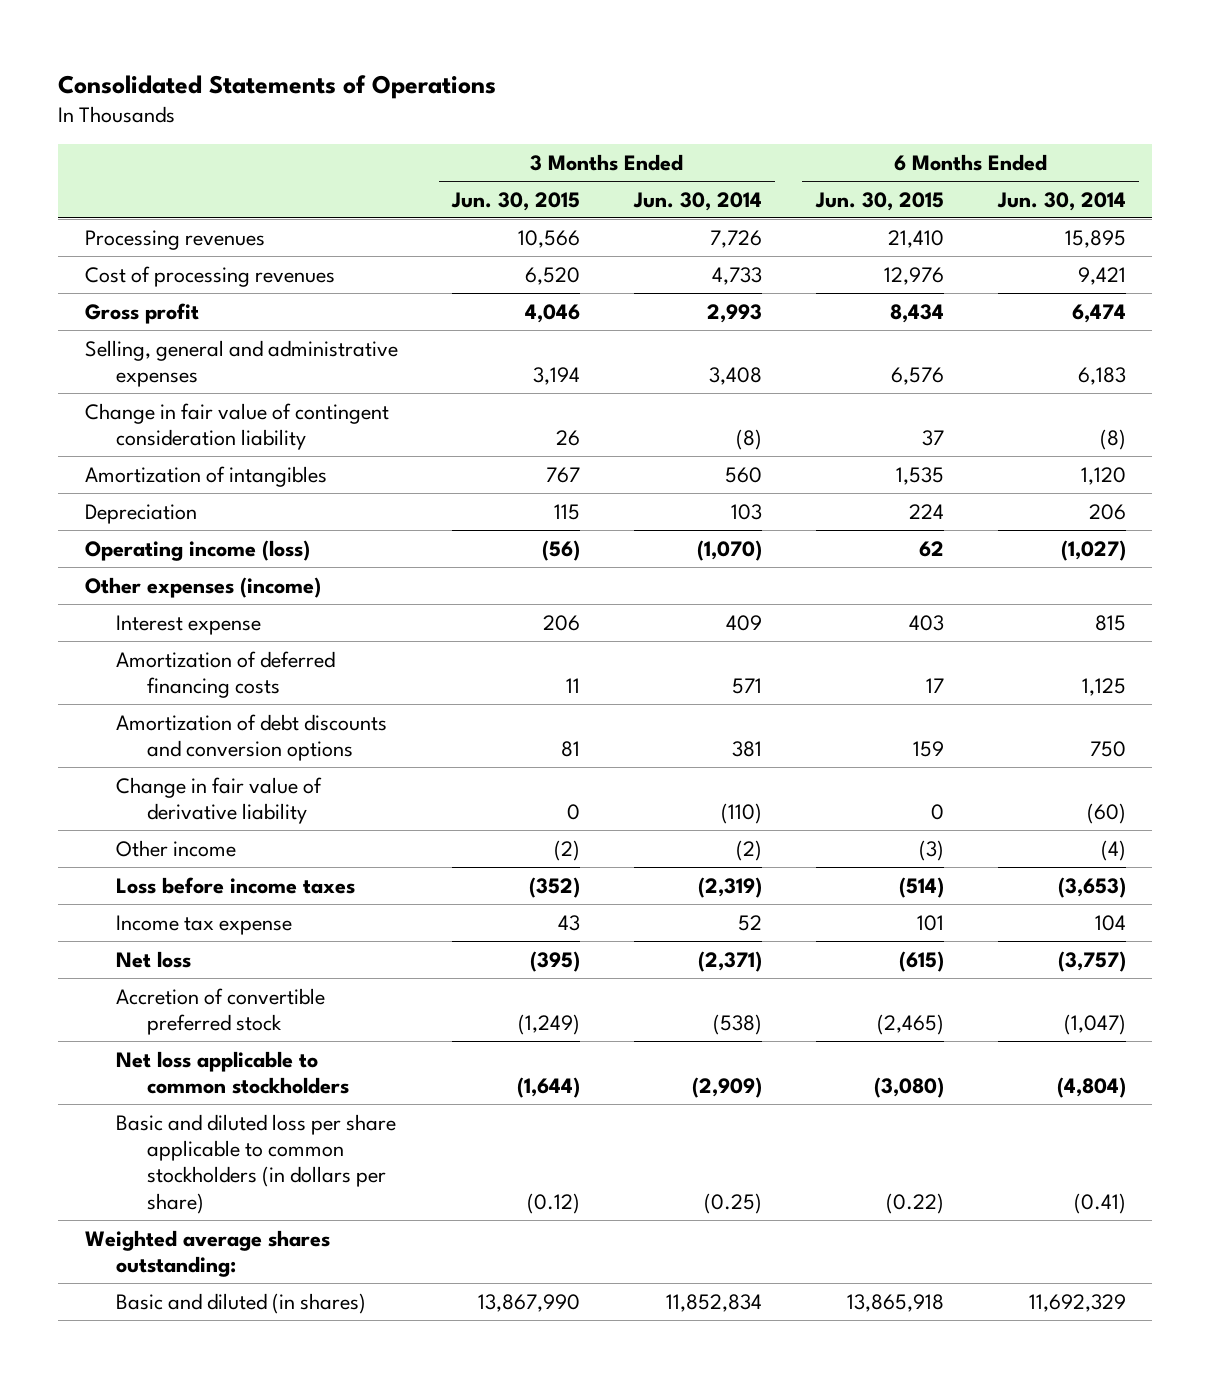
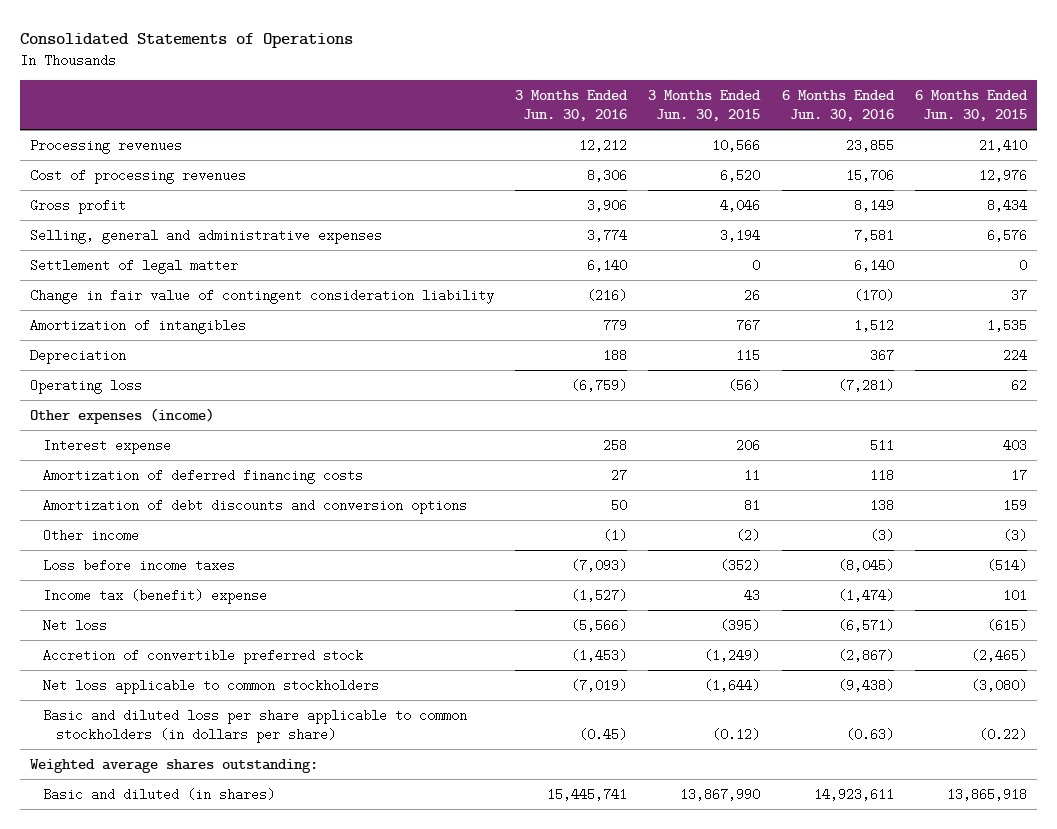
[632,191,762,211] Jun. 30, 2014 -> none
[996,191,1126,211] Jun. 30, 2014 -> none
none -> [515,90,629,122] 3 Months Ended Jun. 30, 2016
none -> [781,90,895,122] 6 Months Ended Jun. 30, 2016
none -> [30,258,239,274] Settlement of legal matter
[85,539,311,561] Operating income (loss) -> [30,378,143,394] Operating loss
[116,776,323,824] Change in fair value of derivative liability -> none
[116,914,293,935] Income tax expense -> [43,588,268,604] Income tax (benefit) expense

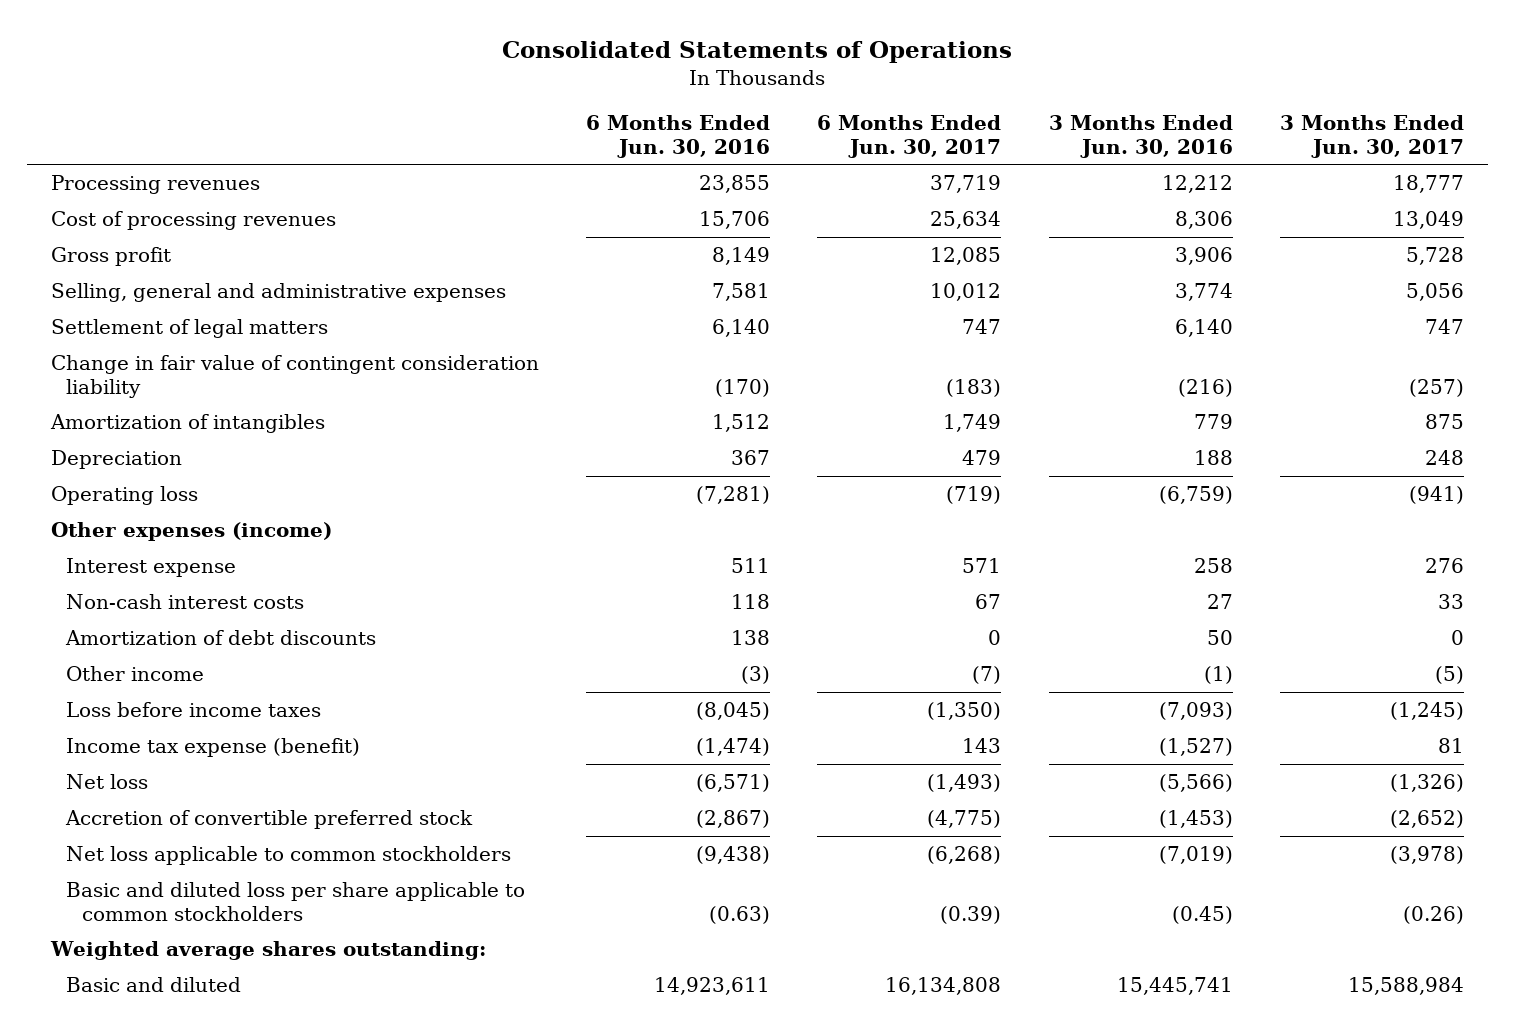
[648,90,762,122] 3 Months Ended Jun. 30, 2015 -> none
[914,90,1028,122] 6 Months Ended Jun. 30, 2015 -> none
none -> [817,115,1002,158] 6 Months Ended Jun. 30, 2017
none -> [1279,115,1464,158] 3 Months Ended Jun. 30, 2017
[30,258,239,274] Settlement of legal matter -> [50,319,328,339] Settlement of legal matters
[43,468,364,484] Amortization of deferred financing costs -> [66,594,305,610] Non-cash interest costs
[43,498,468,514] Amortization of debt discounts and conversion options -> [65,630,377,646] Amortization of debt discounts
[43,588,268,604] Income tax (benefit) expense -> [66,738,361,758] Income tax expense (benefit)
[43,708,468,743] Basic and diluted loss per share applicable to common stockholders (in dollars per share) -> [66,882,526,921] Basic and diluted loss per share applicable to common stockholders
[43,787,276,801] Basic and diluted (in shares) -> [66,977,242,993] Basic and diluted

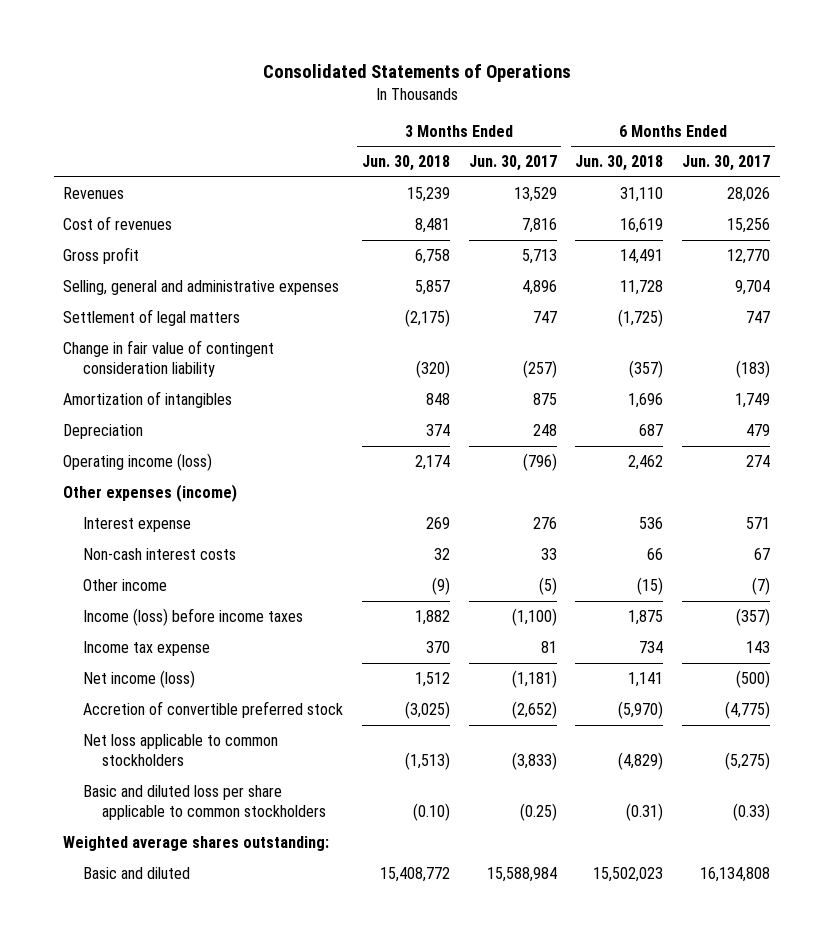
[585,115,770,158] 6 Months Ended Jun. 30, 2016 -> none
[1048,115,1233,158] 3 Months Ended Jun. 30, 2016 -> none
none -> [361,155,450,172] Jun. 30, 2018
none -> [575,155,664,172] Jun. 30, 2018
[50,175,260,195] Processing revenues -> [63,186,125,199] Revenues
[930,175,1002,194] 37,719 -> [727,186,771,202] 28,026
[1392,175,1464,194] 18,777 -> [513,186,557,202] 13,529
[50,211,336,231] Cost of processing revenues -> [63,215,173,230] Cost of revenues
[930,211,1002,230] 25,634 -> [727,217,771,233] 15,256
[1392,211,1464,230] 13,049 -> [521,217,557,233] 7,816
[930,247,1002,266] 12,085 -> [727,248,771,264] 12,770
[1405,247,1464,266] 5,728 -> [521,248,557,264] 5,713
[930,283,1002,302] 10,012 -> [735,279,771,295] 9,704
[1405,283,1464,302] 5,056 -> [521,279,557,295] 4,896
[50,486,198,506] Operating loss -> [63,452,213,471] Operating income (loss)
[946,486,1002,505] (719) -> [746,454,771,467] 274
[1408,486,1464,505] (941) -> [522,452,557,471] (796)
[65,630,377,646] Amortization of debt discounts -> none
[66,702,322,718] Loss before income taxes -> [82,607,303,626] Income (loss) before income taxes
[927,702,1002,721] (1,350) -> [736,607,771,626] (357)
[1389,702,1464,721] (1,245) -> [511,607,557,626] (1,100)
[66,738,361,758] Income tax expense (benefit) -> [82,640,210,656] Income tax expense
[66,774,149,790] Net loss -> [82,669,195,688] Net income (loss)
[927,774,1002,793] (1,493) -> [736,669,771,688] (500)
[1389,774,1464,793] (1,326) -> [511,669,557,688] (1,181)
[927,846,1002,865] (6,268) -> [725,752,771,771] (5,275)
[1389,846,1464,865] (3,978) -> [511,752,557,771] (3,833)
[940,905,1002,924] (0.39) -> [733,803,771,822] (0.33)
[1402,905,1464,924] (0.26) -> [519,803,557,822] (0.25)

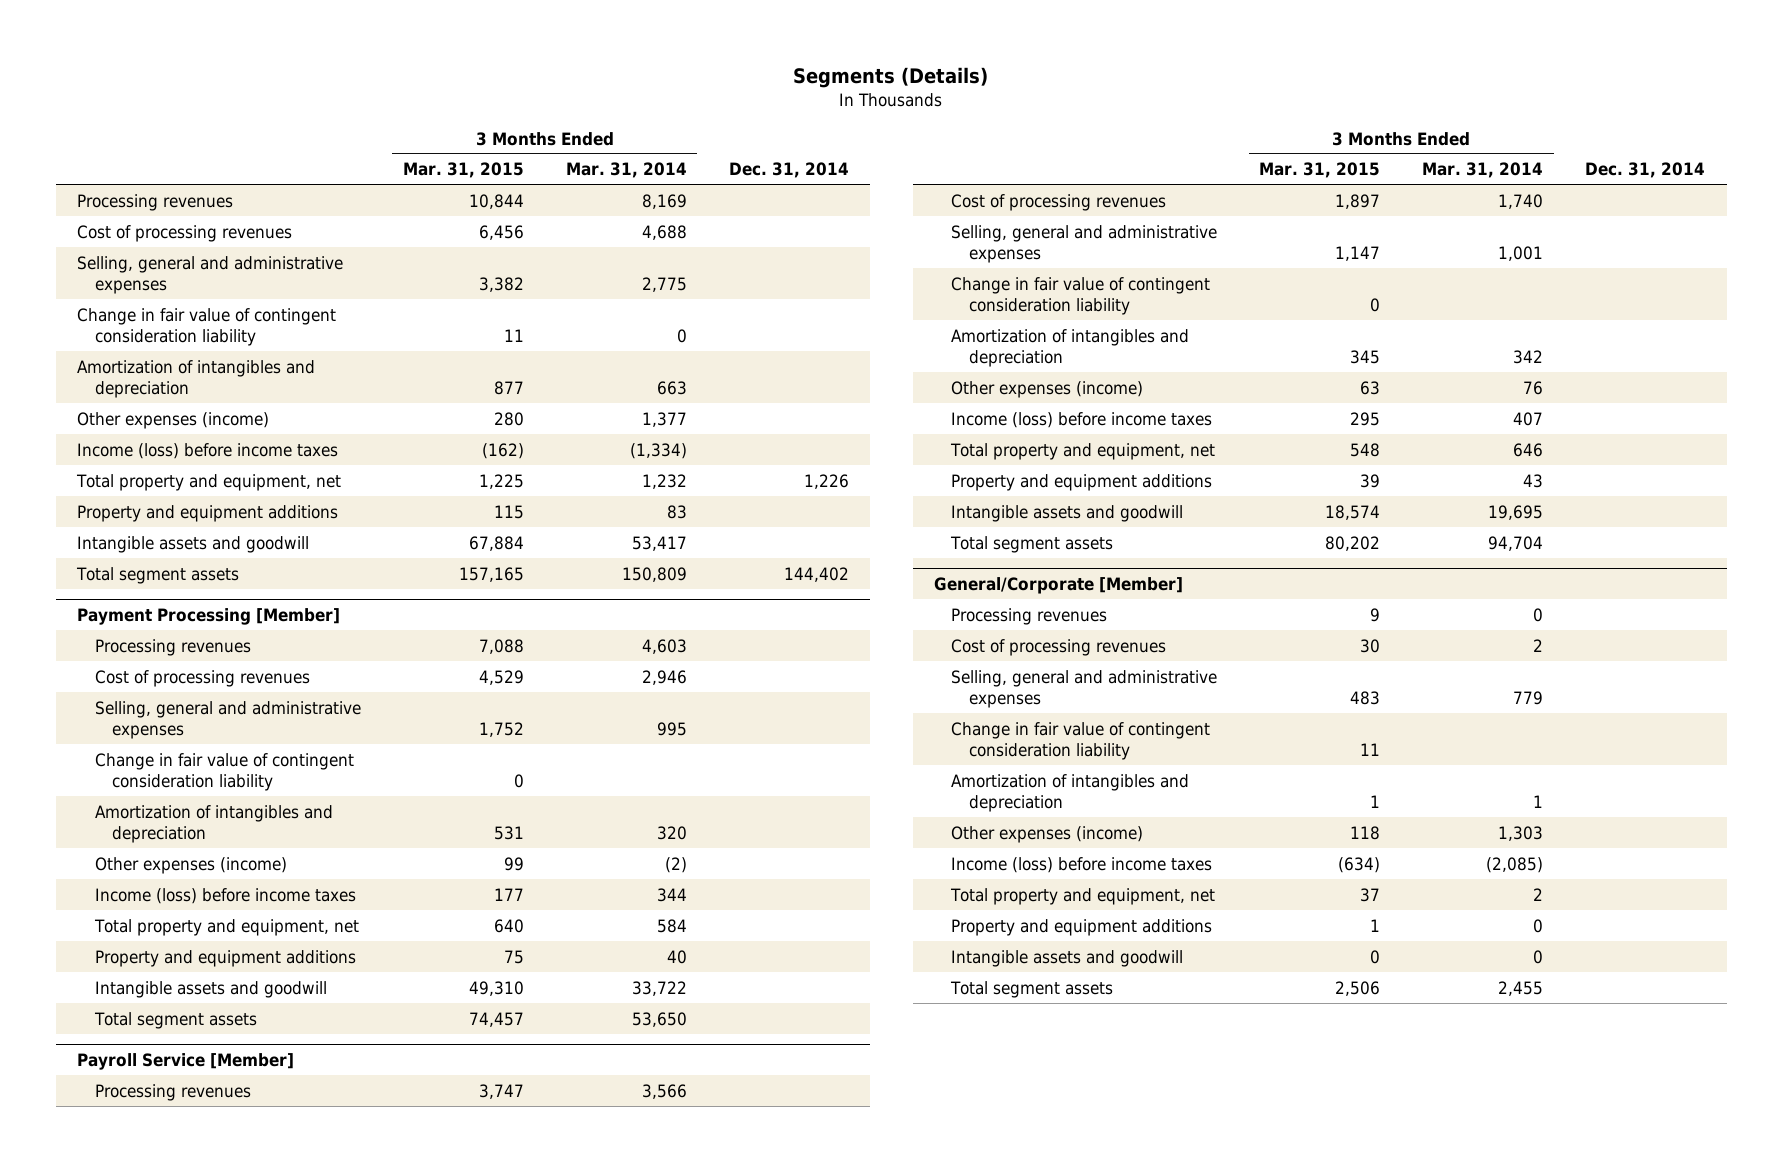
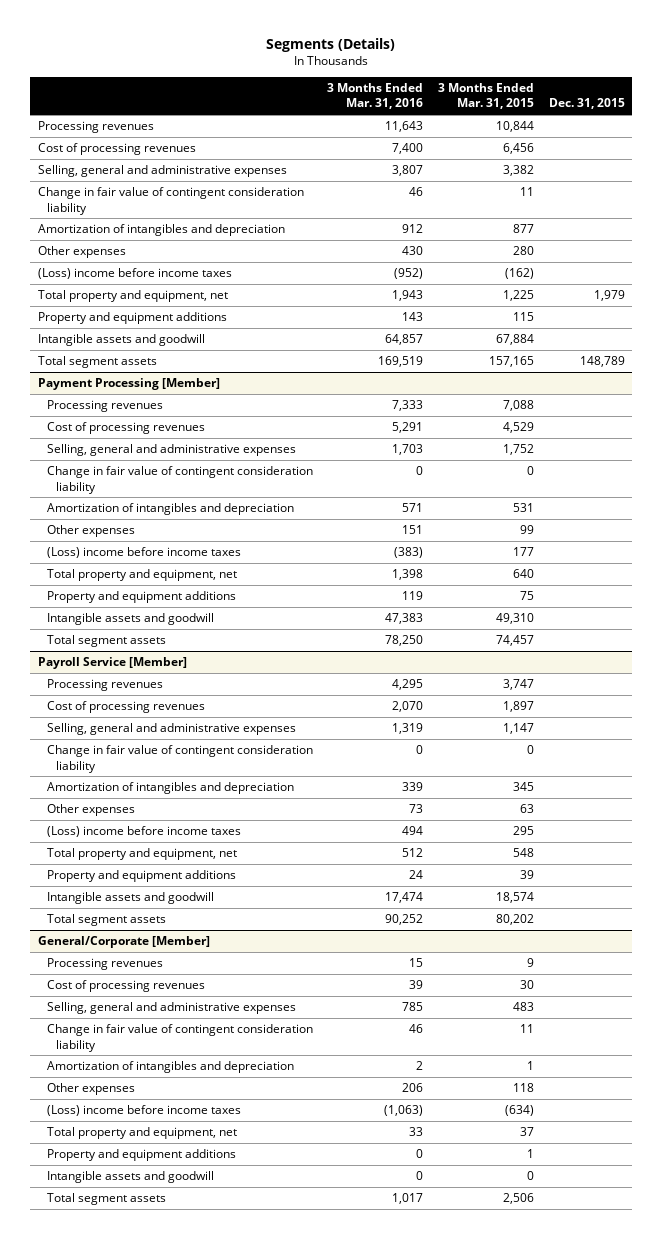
[565,162,687,179] Mar. 31, 2014 -> none
[728,162,849,179] Dec. 31, 2014 -> none
none -> [327,82,424,110] 3 Months Ended Mar. 31, 2016
none -> [548,98,625,110] Dec. 31, 2015
[77,411,270,429] Other expenses (income) -> [37,246,126,259] Other expenses
[77,442,339,459] Income (loss) before income taxes -> [37,268,232,280] (Loss) income before income taxes
[94,856,287,874] Other expenses (income) -> [46,525,135,538] Other expenses
[94,887,356,904] Income (loss) before income taxes -> [46,547,241,559] (Loss) income before income taxes
[951,380,1144,398] Other expenses (income) -> [46,804,135,817] Other expenses
[951,411,1213,428] Income (loss) before income taxes -> [46,826,241,838] (Loss) income before income taxes
[951,825,1144,843] Other expenses (income) -> [46,1083,135,1096] Other expenses
[951,856,1213,873] Income (loss) before income taxes -> [46,1105,241,1117] (Loss) income before income taxes

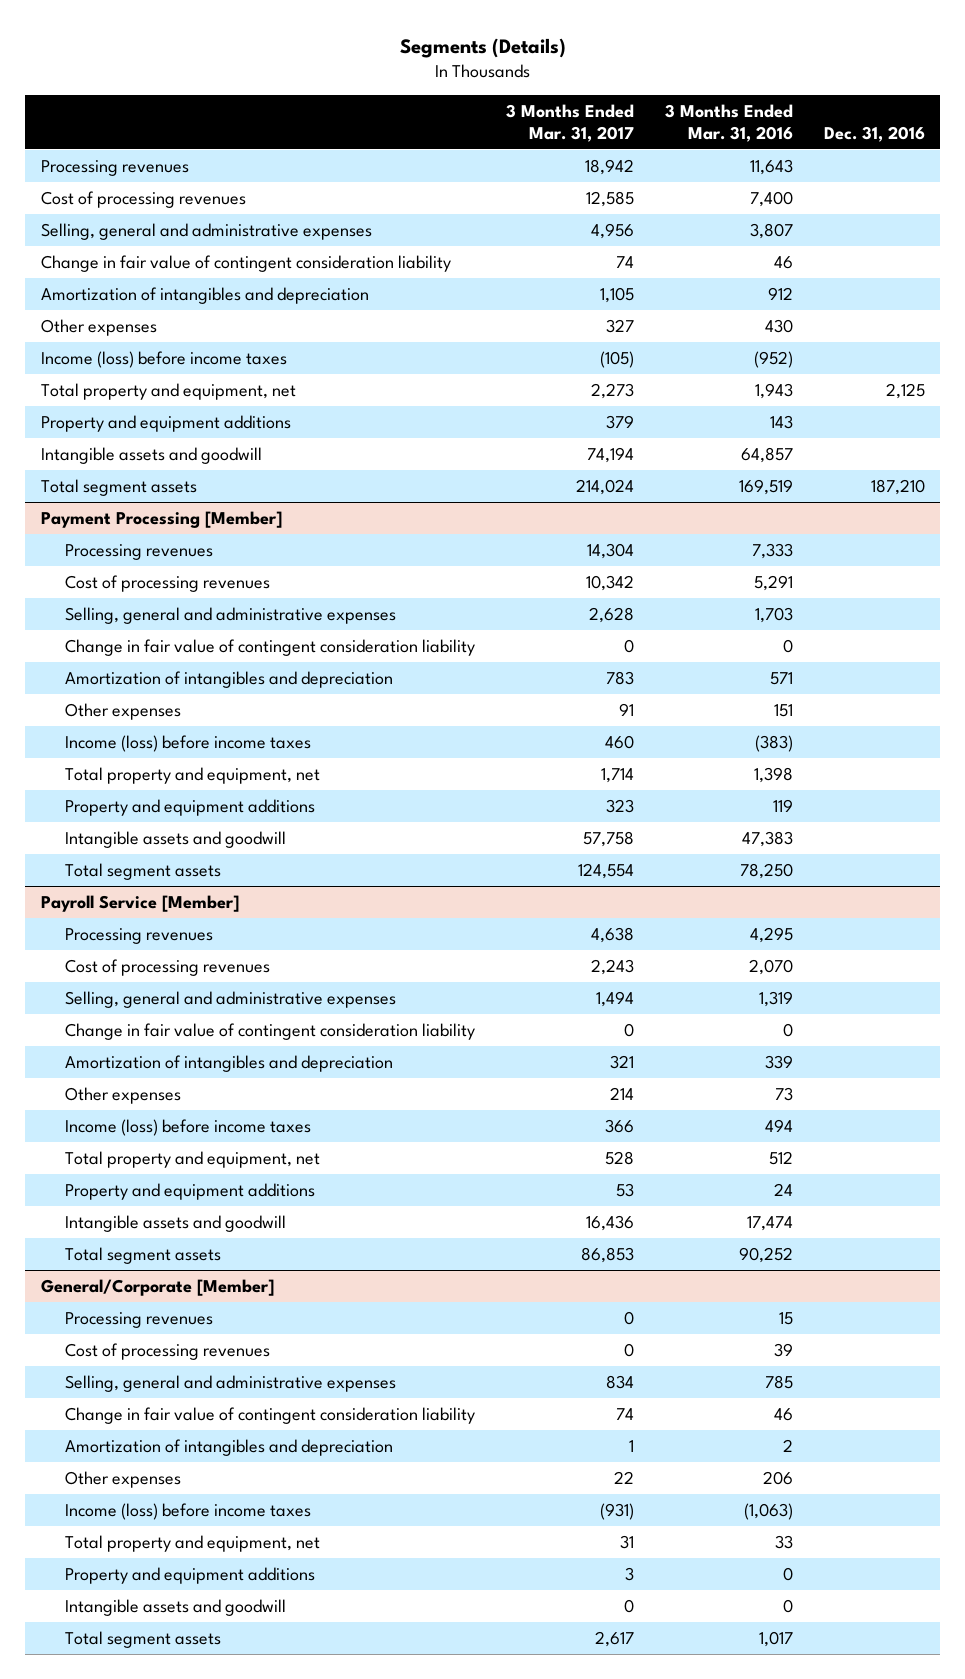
[438,82,535,110] 3 Months Ended Mar. 31, 2015 -> none
[548,98,625,110] Dec. 31, 2015 -> none
none -> [505,103,634,142] 3 Months Ended Mar. 31, 2017
none -> [823,125,925,142] Dec. 31, 2016
[37,268,232,280] (Loss) income before income taxes -> [40,350,287,368] Income (loss) before income taxes
[46,547,241,559] (Loss) income before income taxes -> [64,734,311,752] Income (loss) before income taxes
[46,826,241,838] (Loss) income before income taxes -> [64,1118,311,1136] Income (loss) before income taxes
[46,1105,241,1117] (Loss) income before income taxes -> [64,1502,311,1520] Income (loss) before income taxes

